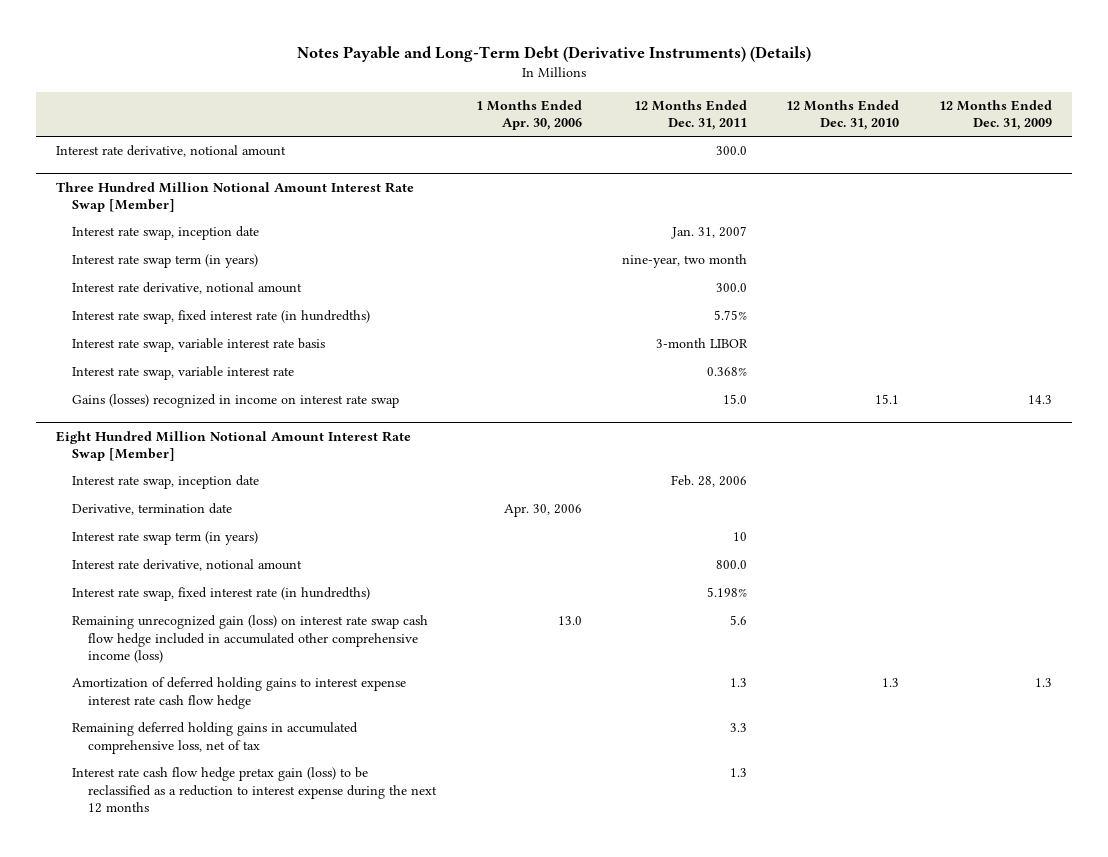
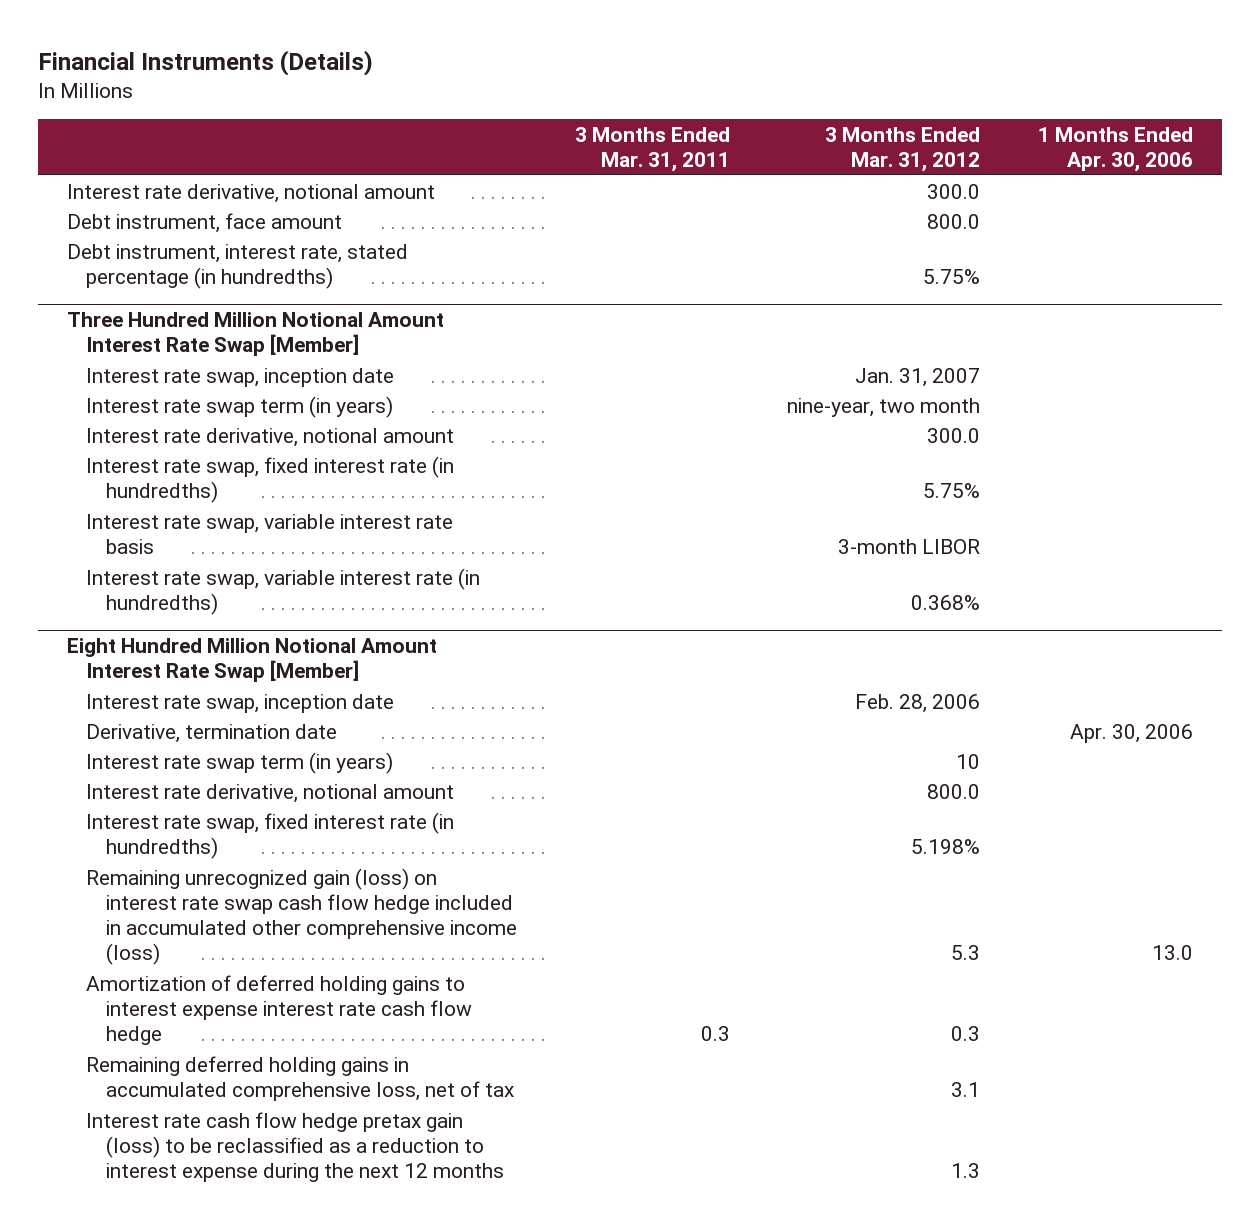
[297,46,812,63] Notes Payable and Long-Term Debt (Derivative Instruments) (Details) -> [38,50,374,77] Financial Instruments (Details)
[633,100,747,131] 12 Months Ended Dec. 31, 2011 -> none
[786,100,900,131] 12 Months Ended Dec. 31, 2010 -> none
[939,100,1053,131] 12 Months Ended Dec. 31, 2009 -> none
none -> [574,126,730,173] 3 Months Ended Mar. 31, 2011
none -> [825,126,981,173] 3 Months Ended Mar. 31, 2012
none -> [66,212,342,233] Debt instrument, face amount
none -> [66,243,408,289] Debt instrument, interest rate, stated percentage (in hundredths)
[71,394,399,409] Gains (losses) recognized in income on interest rate swap -> none
[71,366,294,381] Interest rate swap, variable interest rate -> [86,567,481,615] Interest rate swap, variable interest rate (in hundredths)

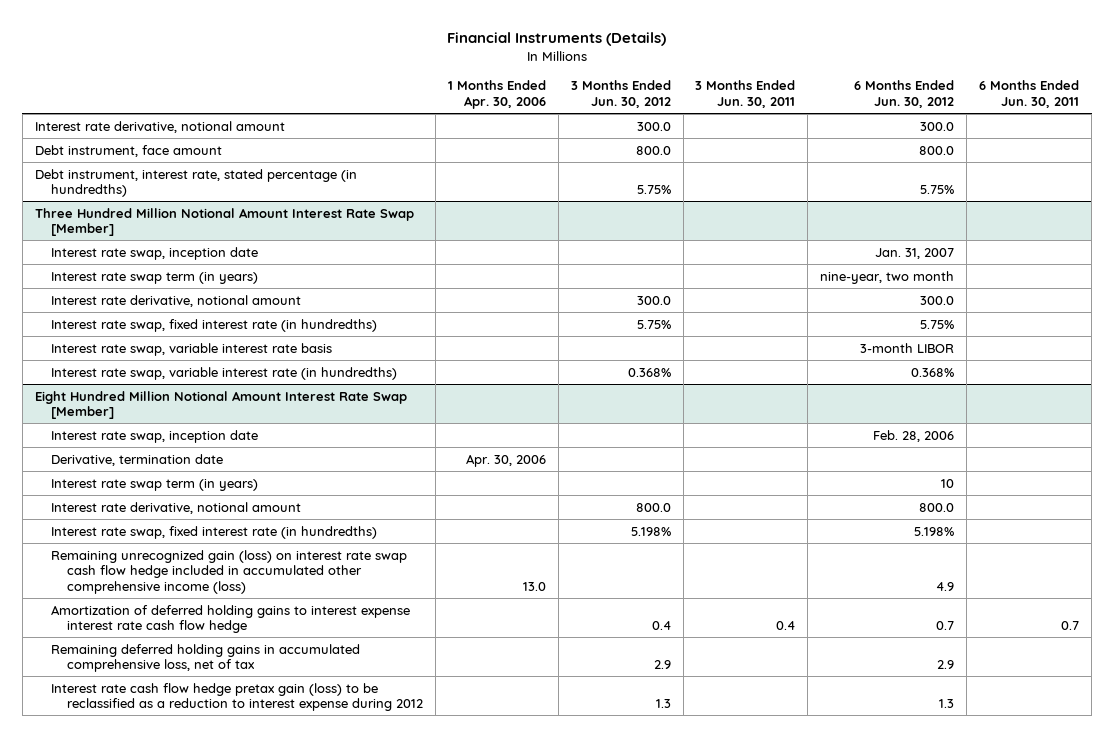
[574,126,730,173] 3 Months Ended Mar. 31, 2011 -> none
[825,126,981,173] 3 Months Ended Mar. 31, 2012 -> none
none -> [570,80,671,108] 3 Months Ended Jun. 30, 2012
none -> [695,80,796,108] 3 Months Ended Jun. 30, 2011
none -> [854,80,955,108] 6 Months Ended Jun. 30, 2012
none -> [979,80,1080,108] 6 Months Ended Jun. 30, 2011
[86,1111,504,1182] Interest rate cash flow hedge pretax gain (loss) to be reclassified as a reduction to interest expense during the next 12 months -> [50,682,423,712] Interest rate cash flow hedge pretax gain (loss) to be reclassified as a reduction to interest expense during 2012

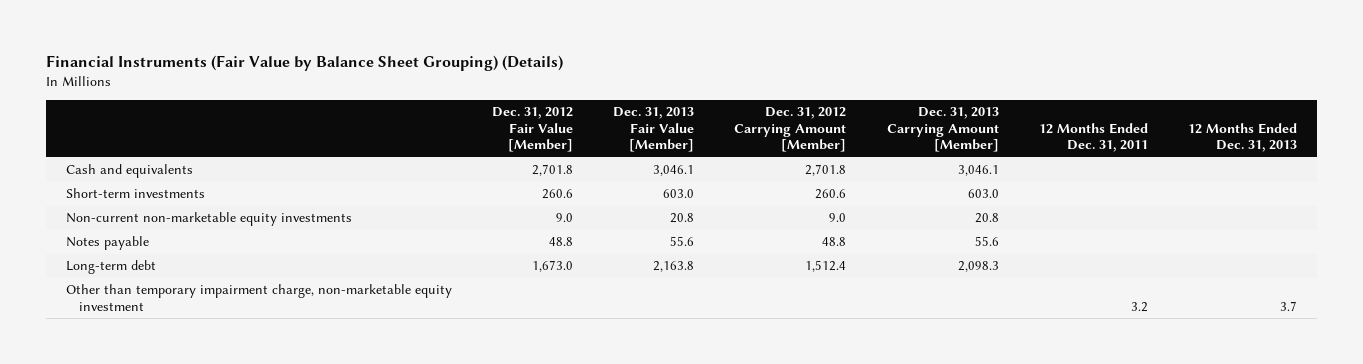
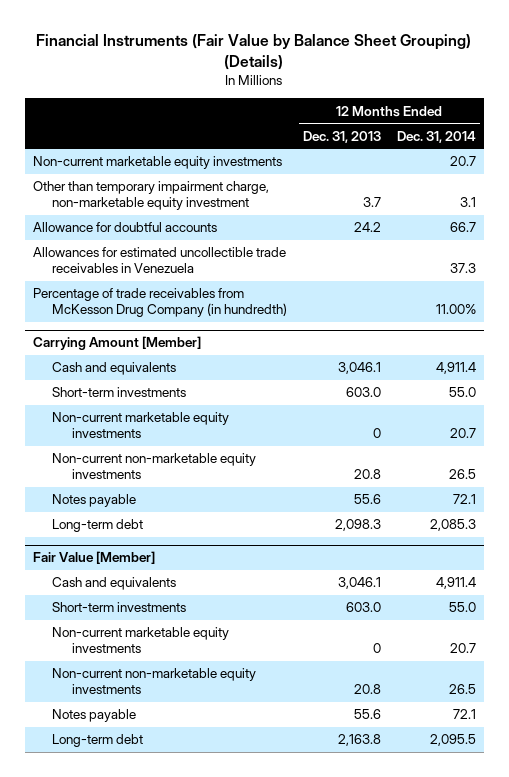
[492,107,574,153] Dec. 31, 2012 Fair Value [Member] -> none
[613,107,695,153] Dec. 31, 2013 Fair Value [Member] -> none
[734,107,847,153] Dec. 31, 2012 Carrying Amount [Member] -> none
[886,107,999,153] Dec. 31, 2013 Carrying Amount [Member] -> none
[1038,122,1148,153] 12 Months Ended Dec. 31, 2011 -> none
none -> [396,130,476,143] Dec. 31, 2014
[65,164,193,179] Cash and equivalents -> none
[65,188,205,199] Short-term investments -> none
[65,236,149,251] Notes payable -> none
[65,260,156,275] Long-term debt -> none
[65,212,352,227] Non-current non-marketable equity investments -> [32,156,282,170] Non-current marketable equity investments
none -> [32,222,217,233] Allowance for doubtful accounts
none -> [32,247,286,274] Allowances for estimated uncollectible trade receivables in Venezuela
none -> [32,288,288,318] Percentage of trade receivables from McKesson Drug Company (in hundredth)
none -> [32,336,201,351] Carrying Amount [Member]
none -> [52,362,177,376] Cash and equivalents
none -> [52,387,187,398] Short-term investments
none -> [52,412,230,439] Non-current marketable equity investments
none -> [52,453,257,480] Non-current non-marketable equity investments
none -> [52,494,137,508] Notes payable
none -> [52,519,144,533] Long-term debt
none -> [32,551,155,565] Fair Value [Member]
none -> [52,577,177,591] Cash and equivalents
none -> [52,602,187,613] Short-term investments
none -> [52,627,230,654] Non-current marketable equity investments
none -> [52,668,257,695] Non-current non-marketable equity investments
none -> [52,709,137,723] Notes payable
none -> [52,734,144,748] Long-term debt

